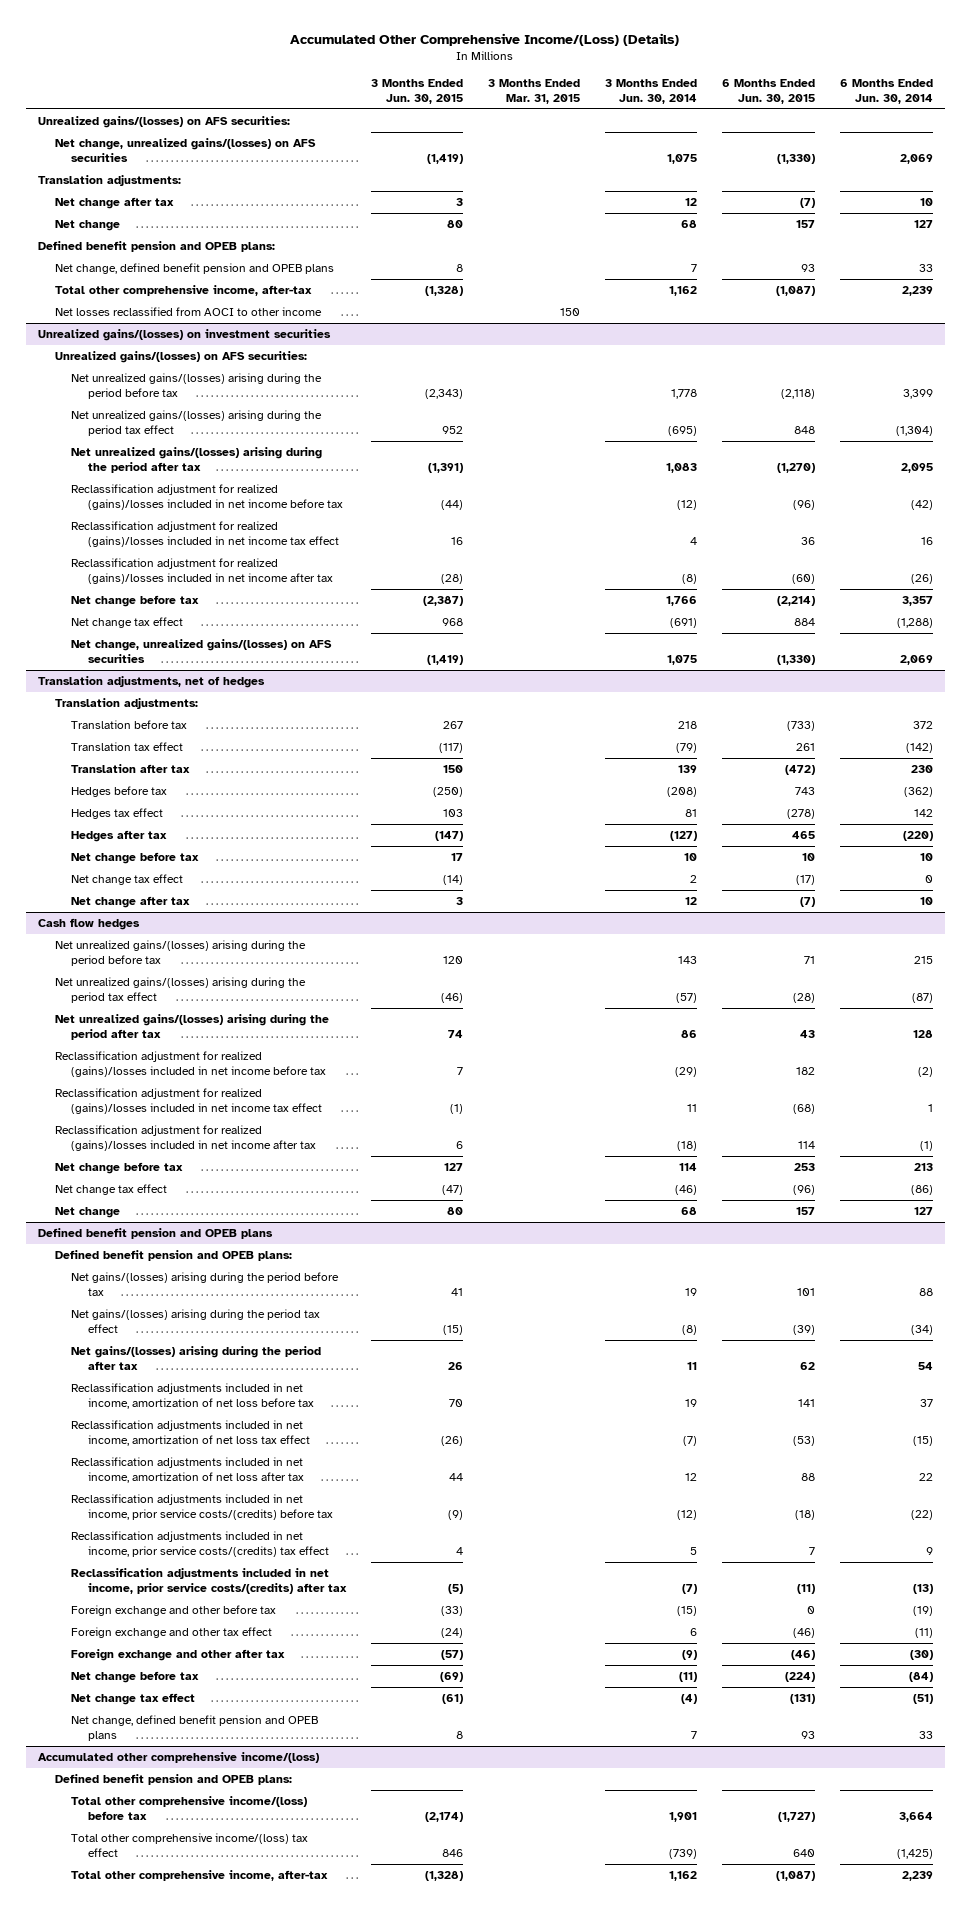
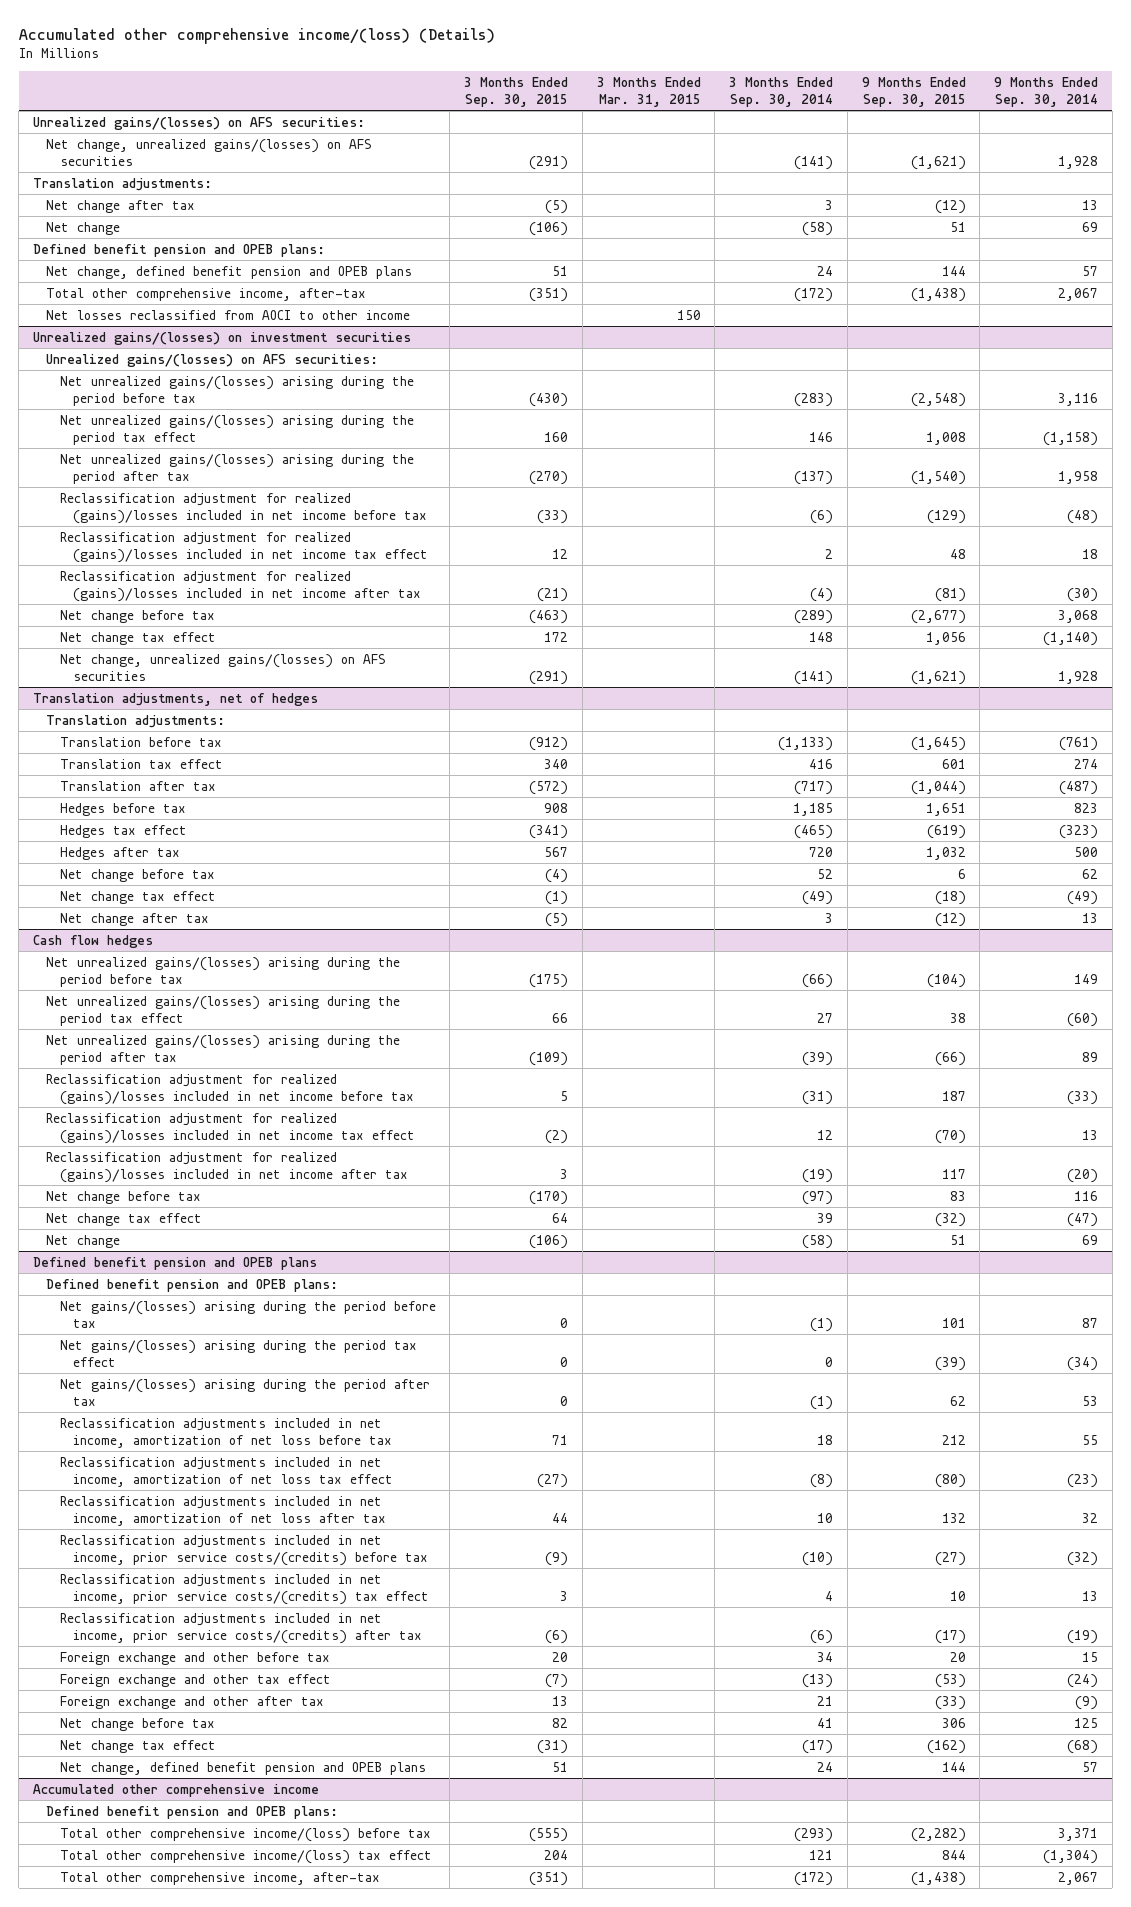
[290,33,680,47] Accumulated Other Comprehensive Income/(Loss) (Details) -> [18,27,495,44] Accumulated other comprehensive income/(loss) (Details)
[370,79,463,104] 3 Months Ended Jun. 30, 2015 -> none
[604,79,697,104] 3 Months Ended Jun. 30, 2014 -> none
[721,79,815,104] 6 Months Ended Jun. 30, 2015 -> none
[839,79,933,104] 6 Months Ended Jun. 30, 2014 -> none
none -> [464,77,569,107] 3 Months Ended Sep. 30, 2015
none -> [729,77,834,107] 3 Months Ended Sep. 30, 2014
none -> [861,77,966,107] 9 Months Ended Sep. 30, 2015
none -> [994,77,1099,107] 9 Months Ended Sep. 30, 2014
[38,1752,320,1764] Accumulated other comprehensive income/(loss) -> [32,1783,319,1797] Accumulated other comprehensive income

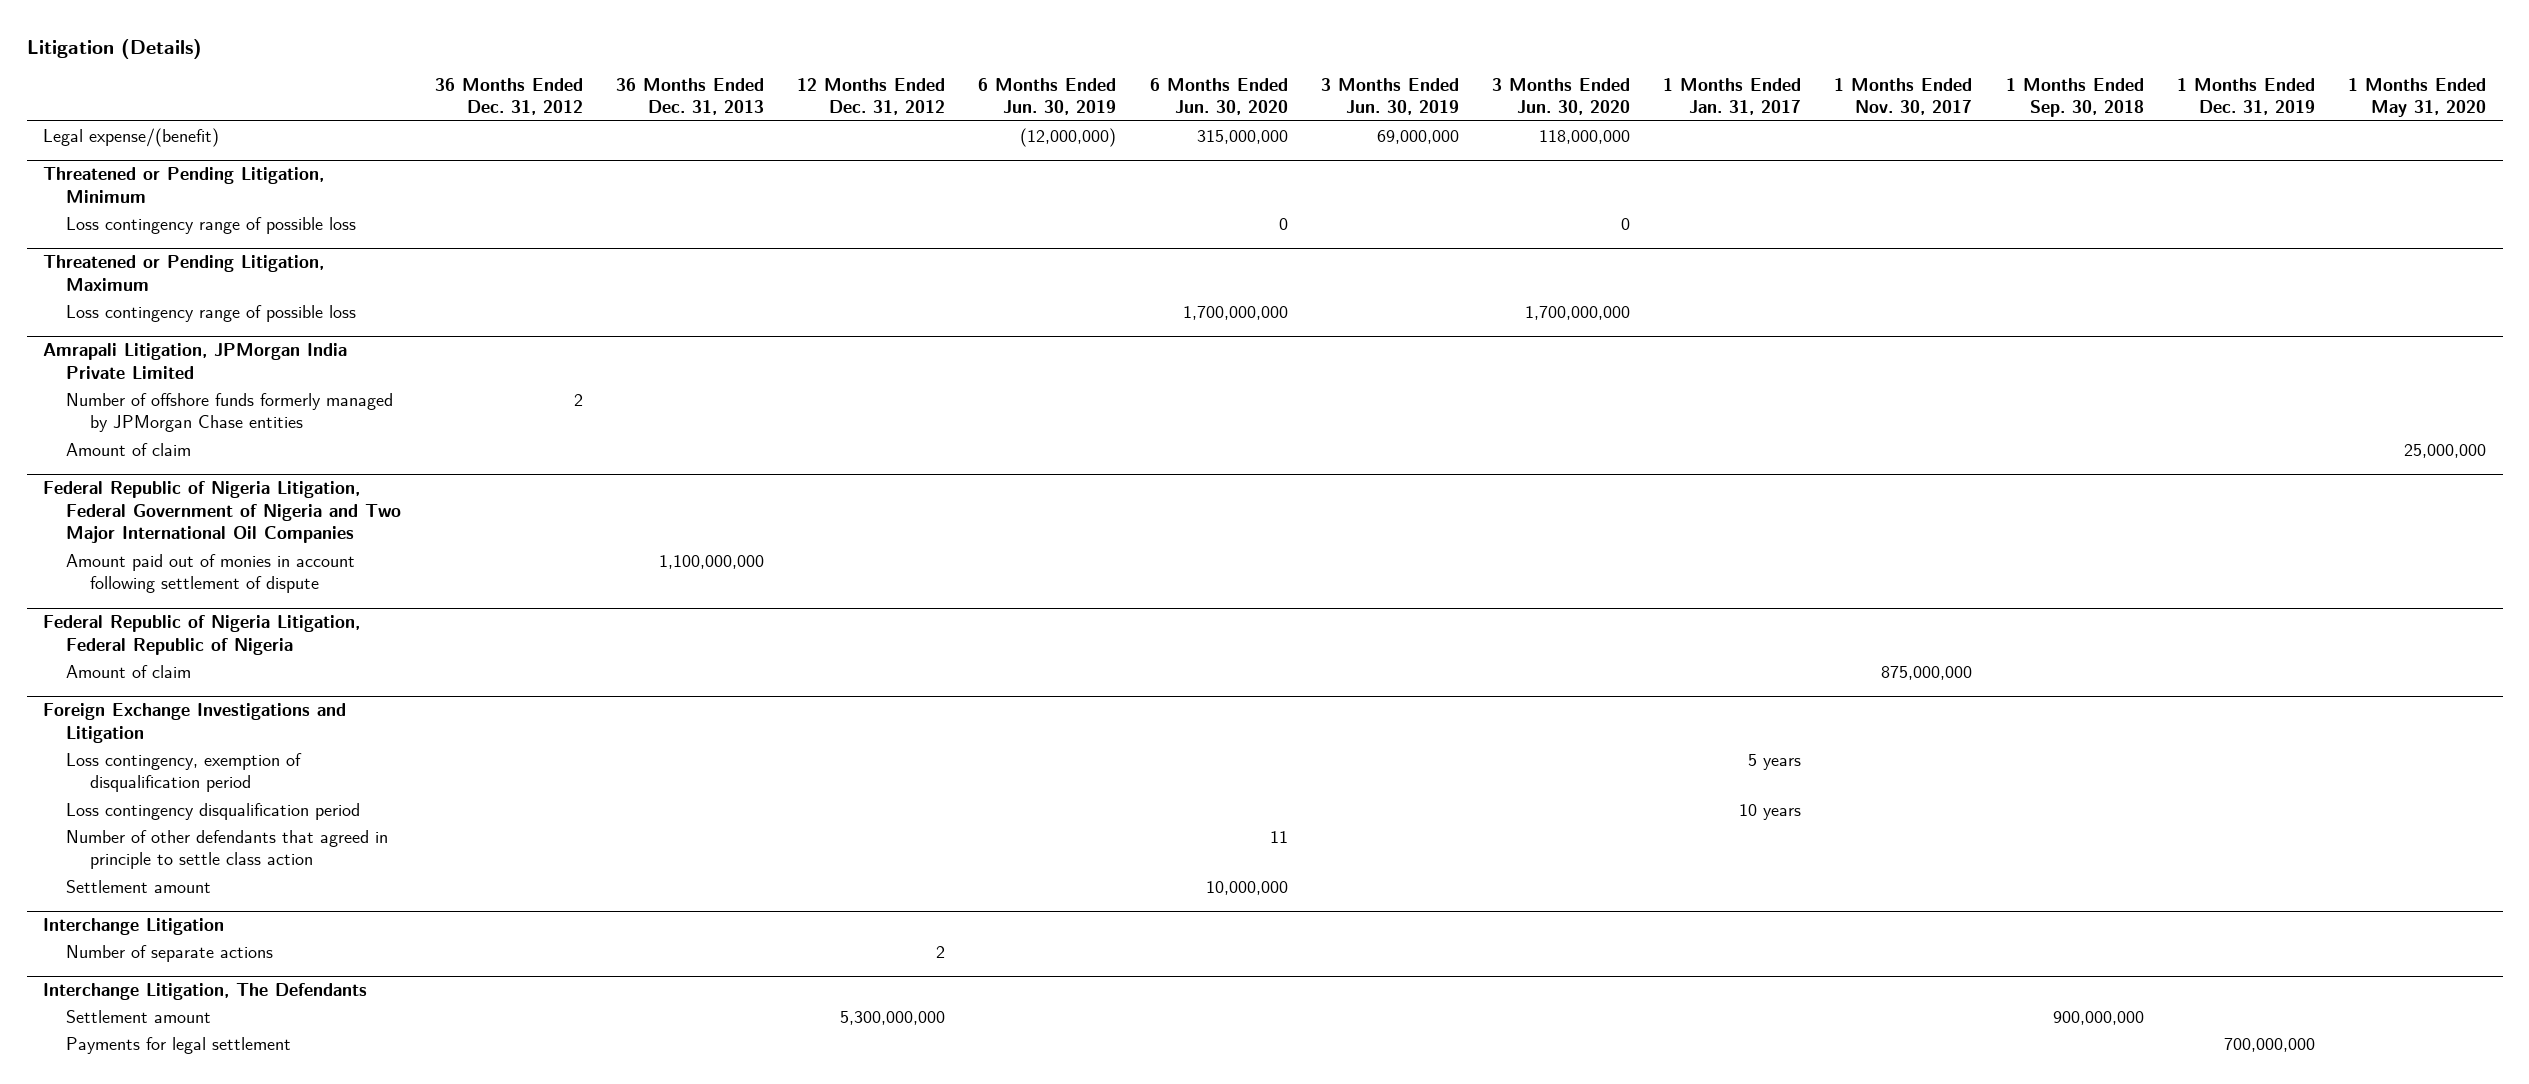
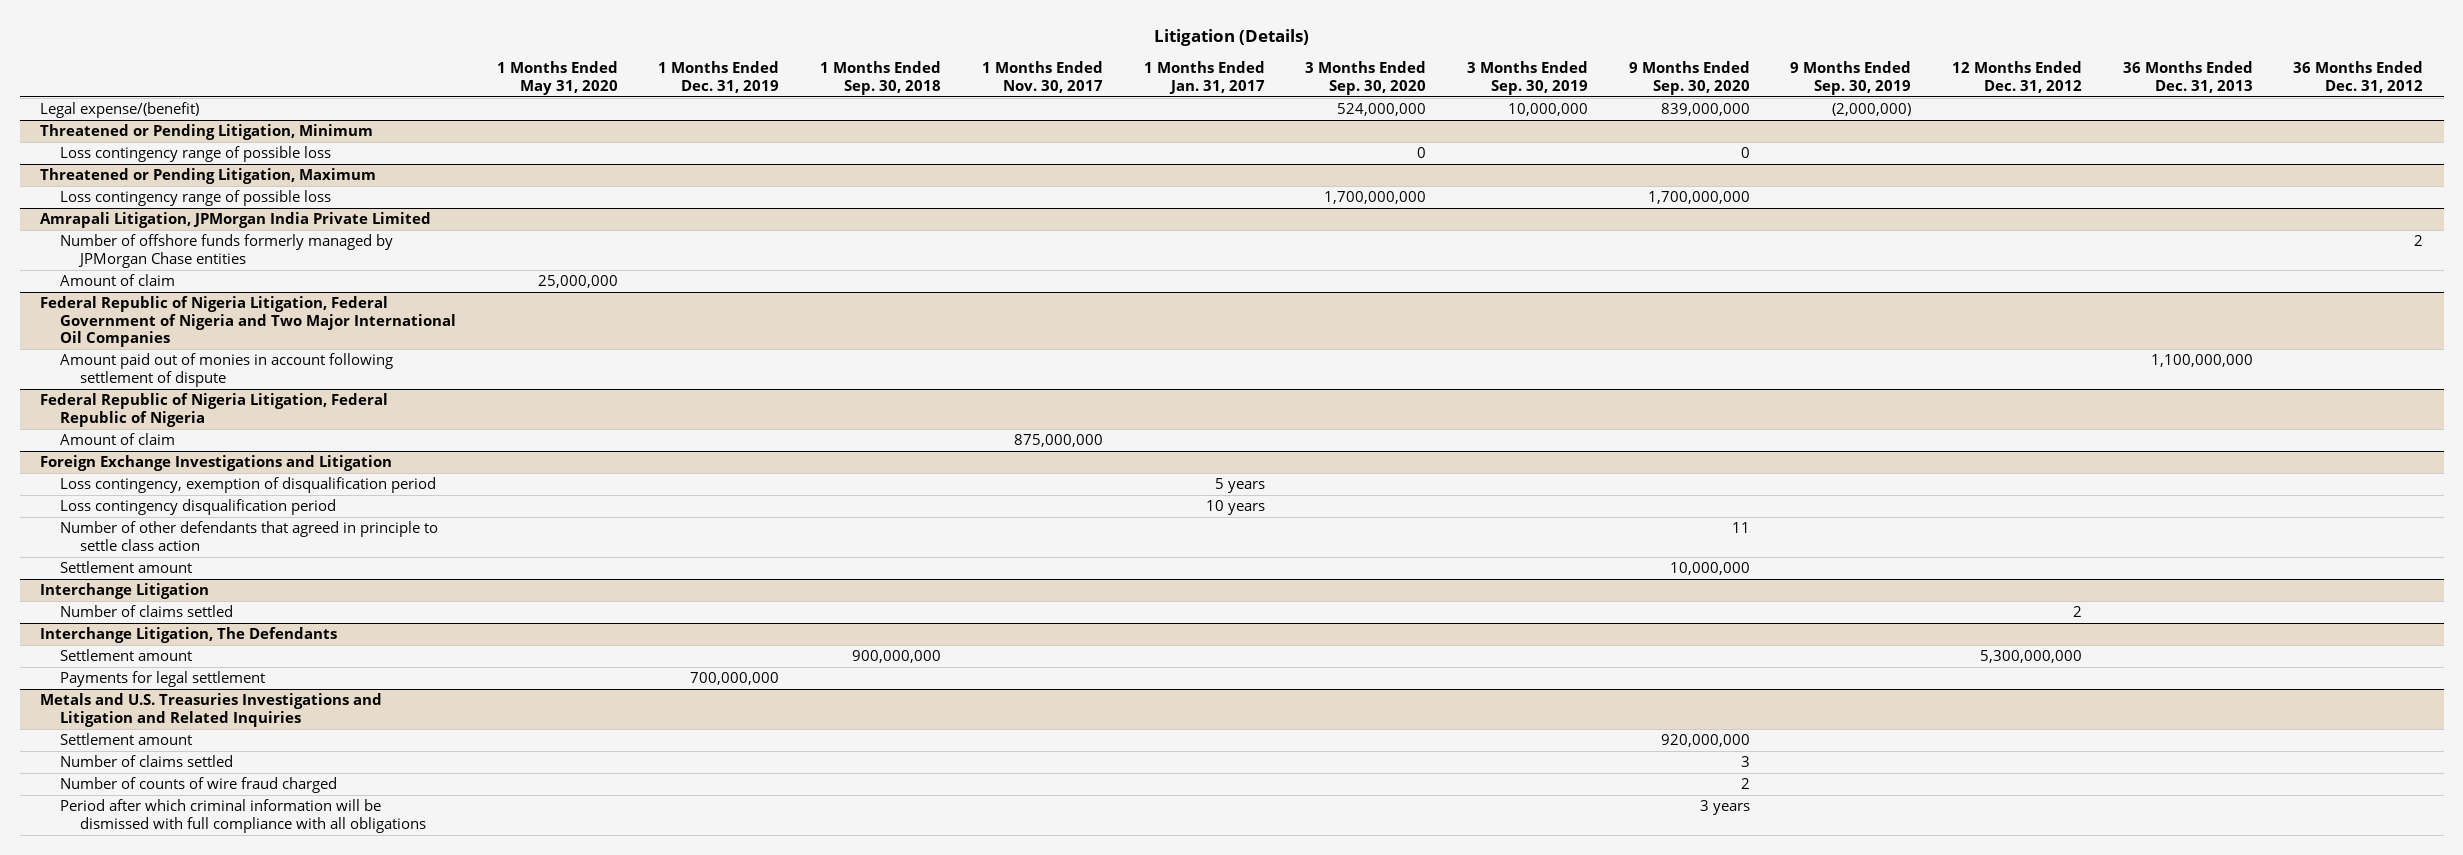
[978,77,1117,116] 6 Months Ended Jun. 30, 2019 -> none
[1149,77,1288,116] 6 Months Ended Jun. 30, 2020 -> none
[1320,77,1459,116] 3 Months Ended Jun. 30, 2019 -> none
[1491,77,1630,116] 3 Months Ended Jun. 30, 2020 -> none
none -> [1305,61,1427,95] 3 Months Ended Sep. 30, 2020
none -> [1466,61,1588,95] 3 Months Ended Sep. 30, 2019
none -> [1628,61,1750,95] 9 Months Ended Sep. 30, 2020
none -> [1790,61,1912,95] 9 Months Ended Sep. 30, 2019
[66,944,274,962] Number of separate actions -> [60,605,234,618] Number of claims settled
none -> [40,693,383,727] Metals and U.S. Treasuries Investigations and Litigation and Related Inquiries
none -> [60,733,193,746] Settlement amount
none -> [60,755,234,768] Number of claims settled
none -> [60,777,338,794] Number of counts of wire fraud charged
none -> [60,799,426,833] Period after which criminal information will be dismissed with full compliance with all obligations

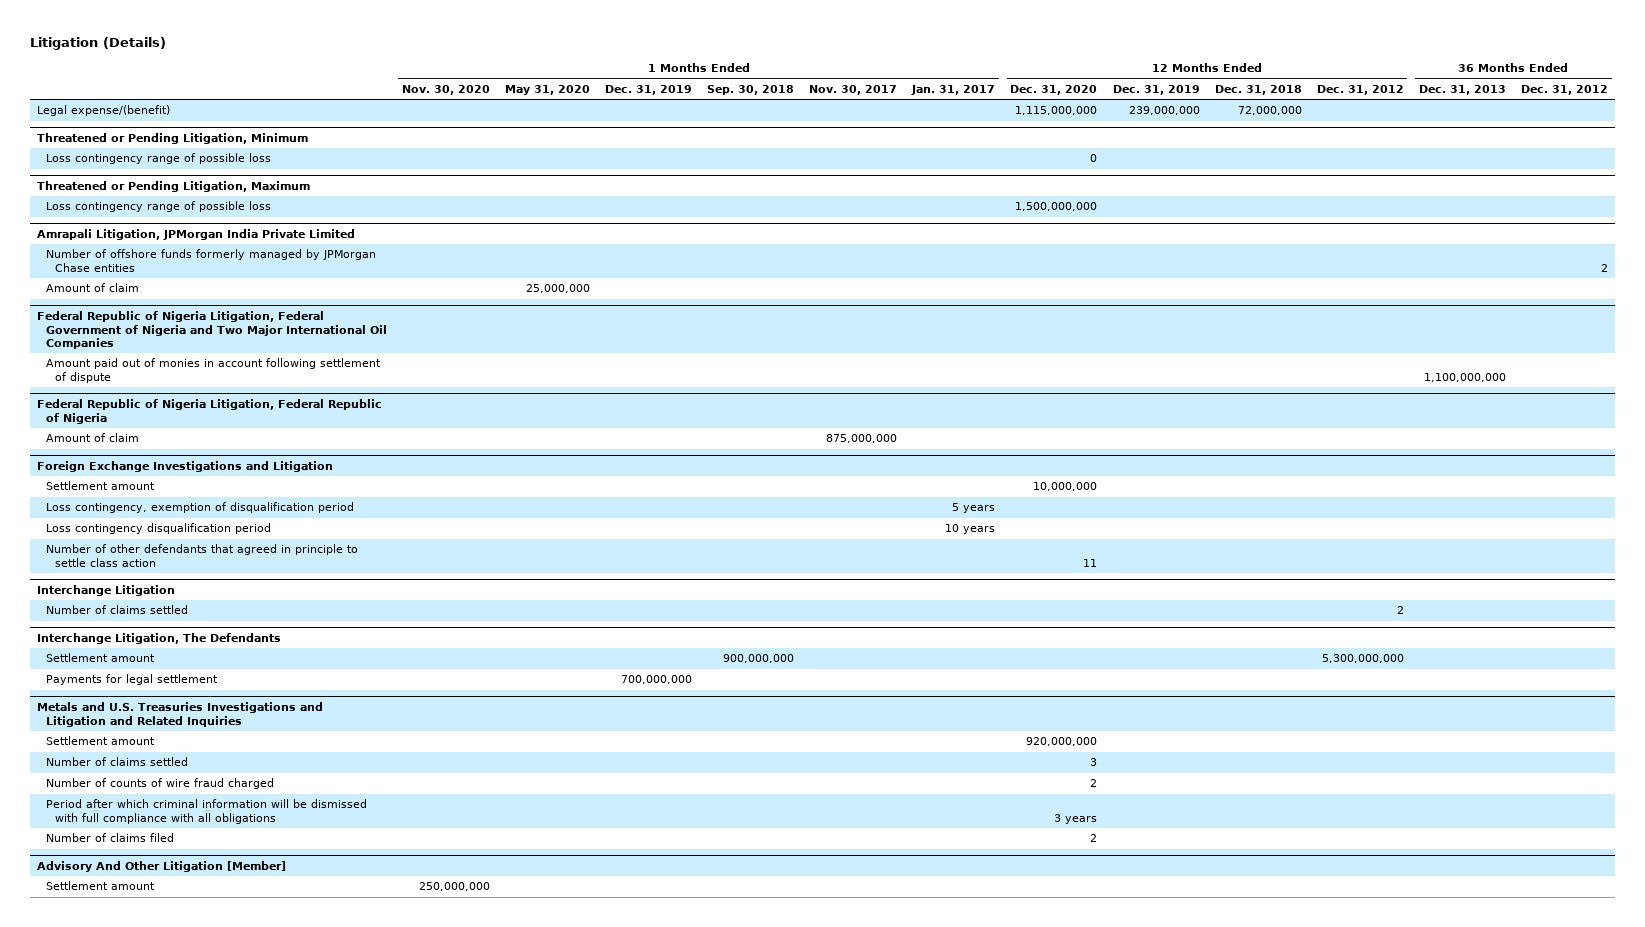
[1305,61,1427,95] 3 Months Ended Sep. 30, 2020 -> none
[1466,61,1588,95] 3 Months Ended Sep. 30, 2019 -> none
[1628,61,1750,95] 9 Months Ended Sep. 30, 2020 -> none
[1790,61,1912,95] 9 Months Ended Sep. 30, 2019 -> none
none -> [402,84,491,95] Nov. 30, 2020
none -> [1010,84,1098,95] Dec. 31, 2020
none -> [1112,84,1200,95] Dec. 31, 2019
none -> [1214,84,1302,95] Dec. 31, 2018
[60,561,193,574] Settlement amount -> [45,481,155,491] Settlement amount
none -> [45,833,174,843] Number of claims filed
none -> [37,861,287,873] Advisory And Other Litigation [Member]
none -> [45,881,155,891] Settlement amount

